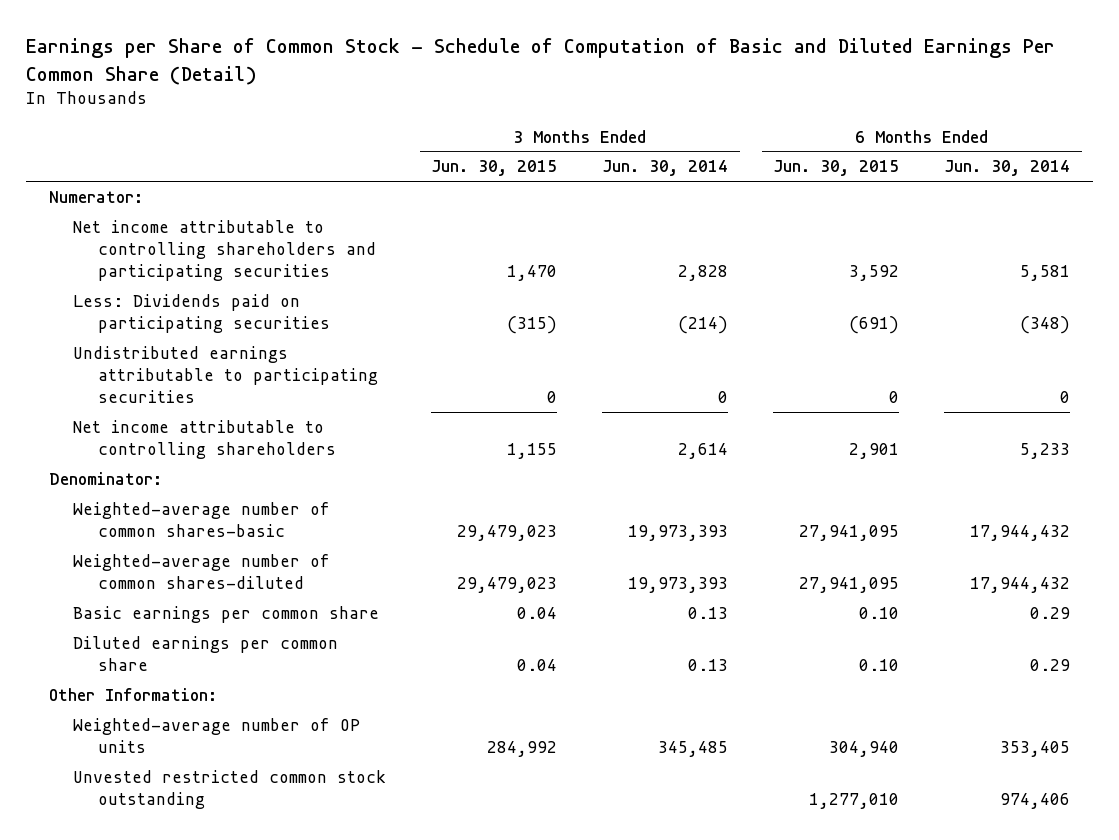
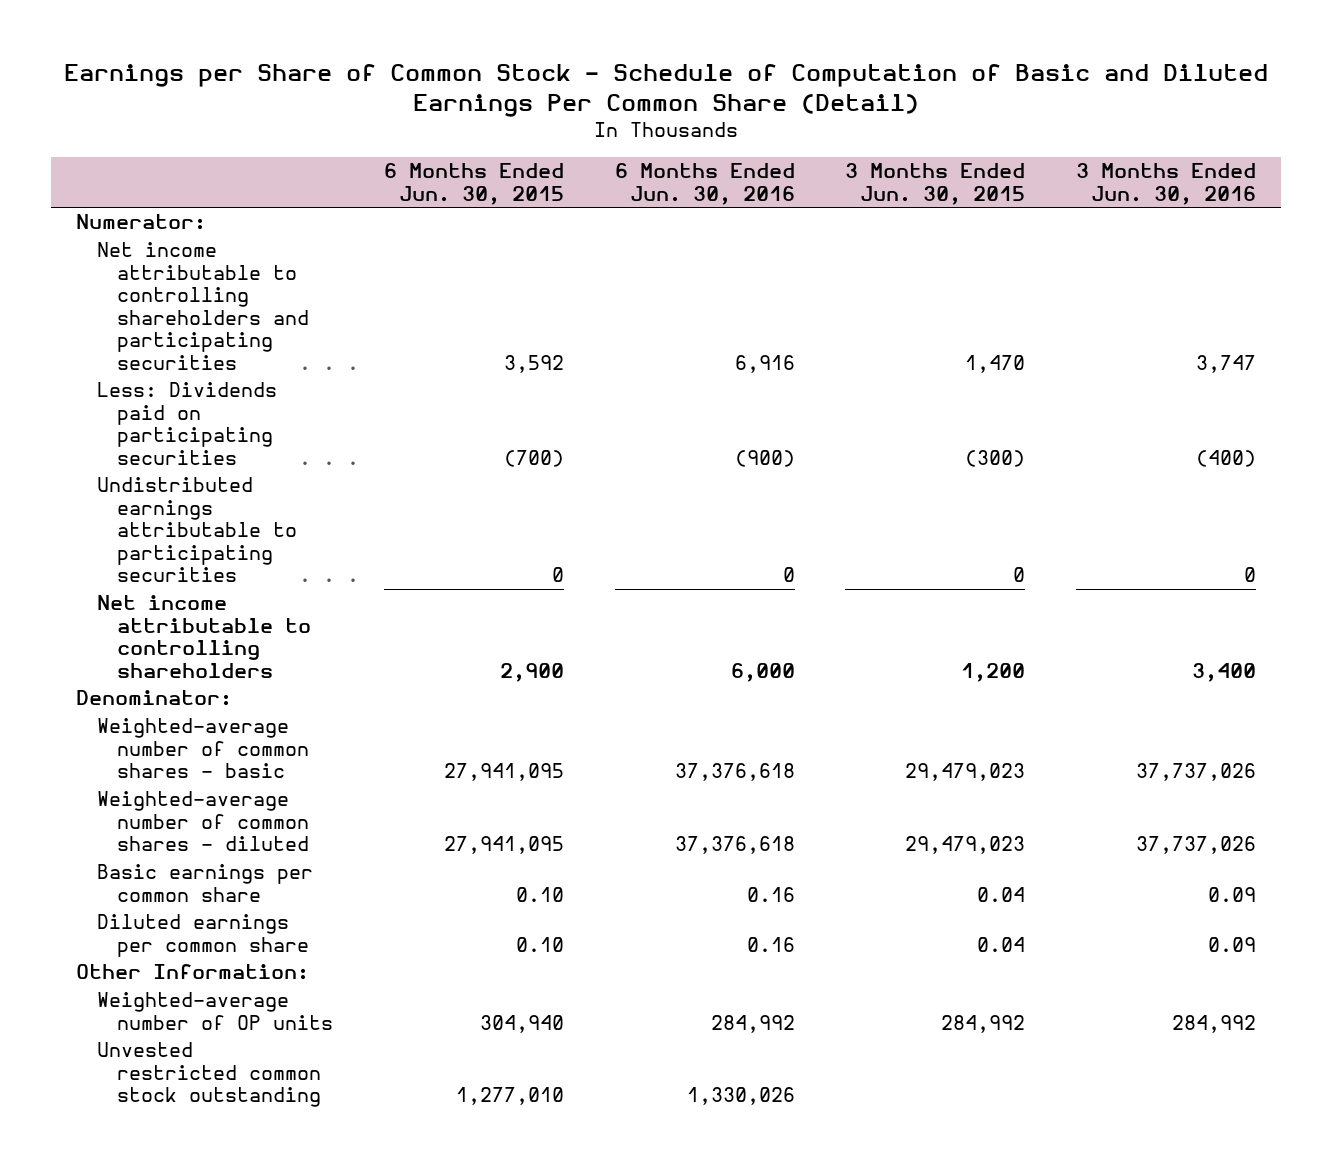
[602,160,729,177] Jun. 30, 2014 -> none
[944,160,1071,177] Jun. 30, 2014 -> none
none -> [614,163,795,205] 6 Months Ended Jun. 30, 2016
none -> [1076,163,1257,205] 3 Months Ended Jun. 30, 2016
[507,315,558,334] (315) -> [965,449,1026,467] (300)
[849,315,900,334] (691) -> [504,449,565,467] (700)
[507,442,558,459] 1,155 -> [961,662,1026,682] 1,200
[849,442,900,459] 2,901 -> [500,662,565,682] 2,900
[73,501,331,537] Weighted-average number of common shares-basic -> [96,718,310,779] Weighted-average number of common shares - basic
[73,553,331,589] Weighted-average number of common shares-diluted -> [96,791,310,852] Weighted-average number of common shares - diluted

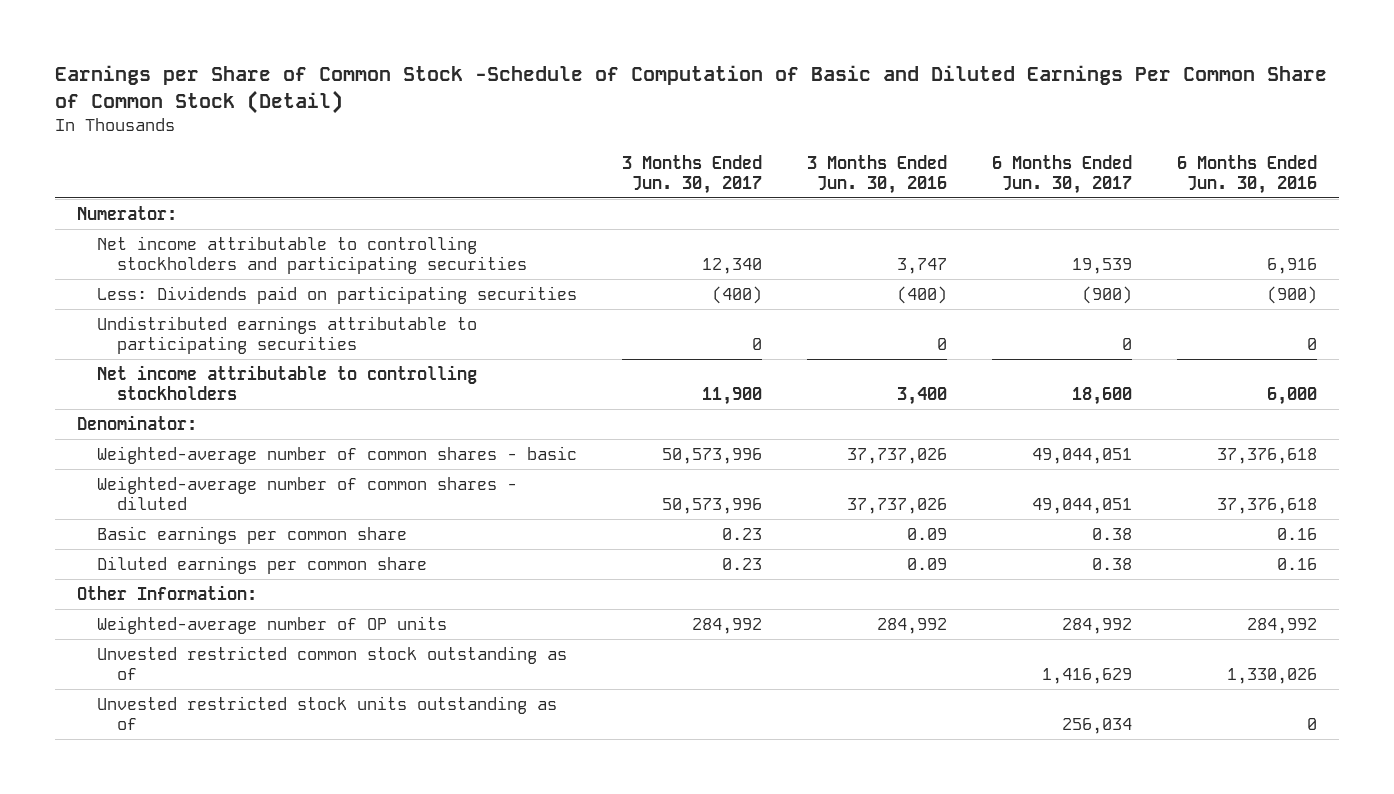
[64,63,1269,118] Earnings per Share of Common Stock - Schedule of Computation of Basic and Diluted Earnings Per Common Share (Detail) -> [54,65,1327,114] Earnings per Share of Common Stock -Schedule of Computation of Basic and Diluted Earnings Per Common Share of Common Stock (Detail)
[384,163,565,205] 6 Months Ended Jun. 30, 2015 -> none
[845,163,1026,205] 3 Months Ended Jun. 30, 2015 -> none
none -> [622,155,763,195] 3 Months Ended Jun. 30, 2017
none -> [991,155,1132,195] 6 Months Ended Jun. 30, 2017
[96,242,310,370] Net income attributable to controlling shareholders and participating securities -> [97,235,528,274] Net income attributable to controlling stockholders and participating securities
[96,595,312,678] Net income attributable to controlling shareholders -> [97,364,478,400] Net income attributable to controlling stockholders
[96,1042,322,1108] Unvested restricted common stock outstanding -> [97,645,568,680] Unvested restricted common stock outstanding as of
none -> [97,695,558,730] Unvested restricted stock units outstanding as of

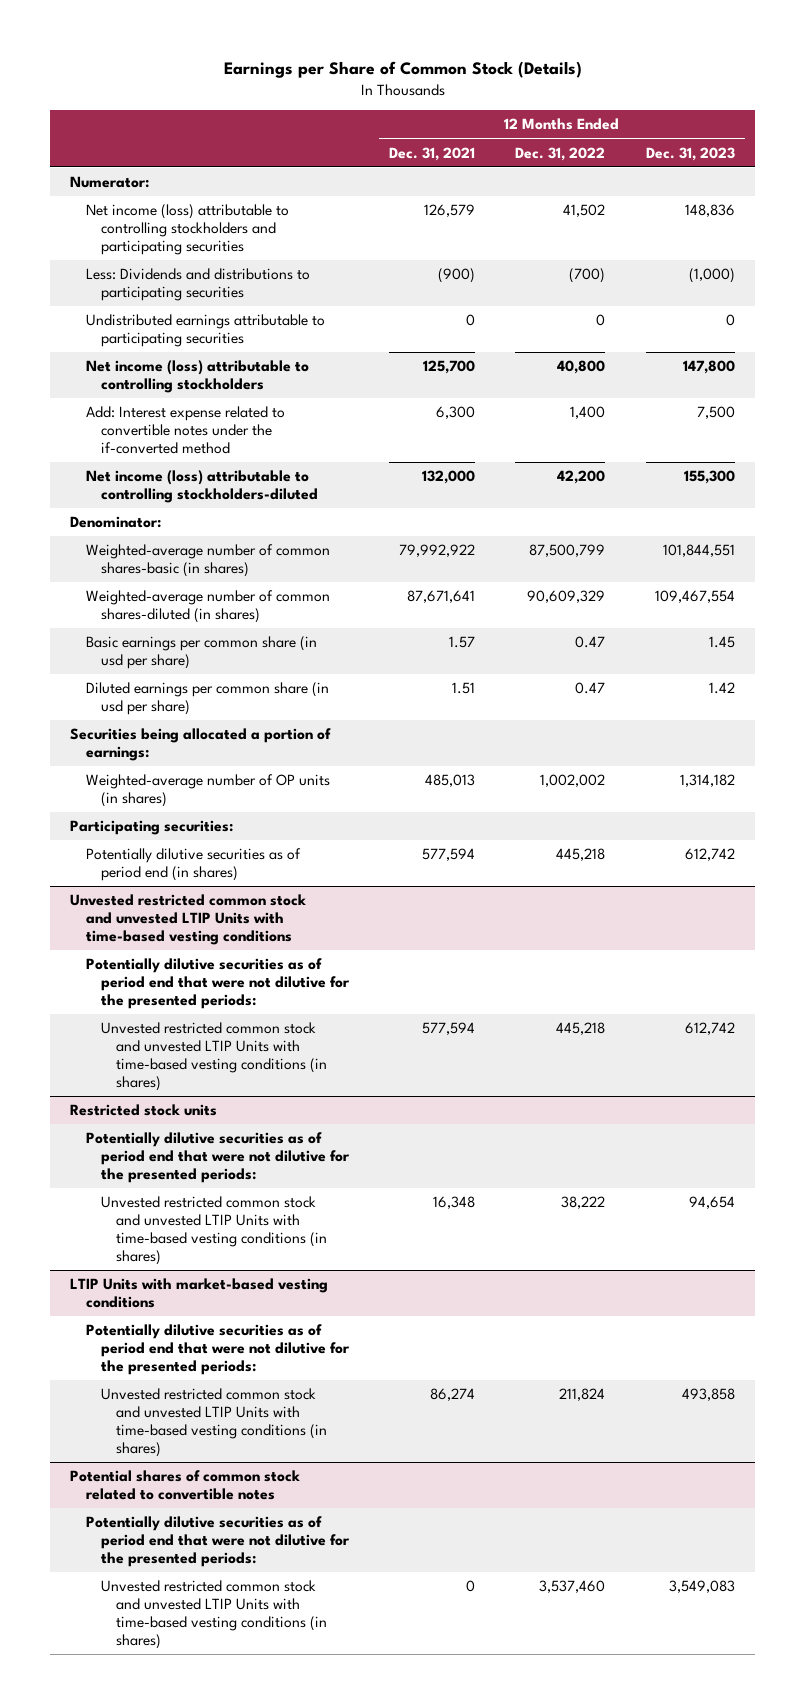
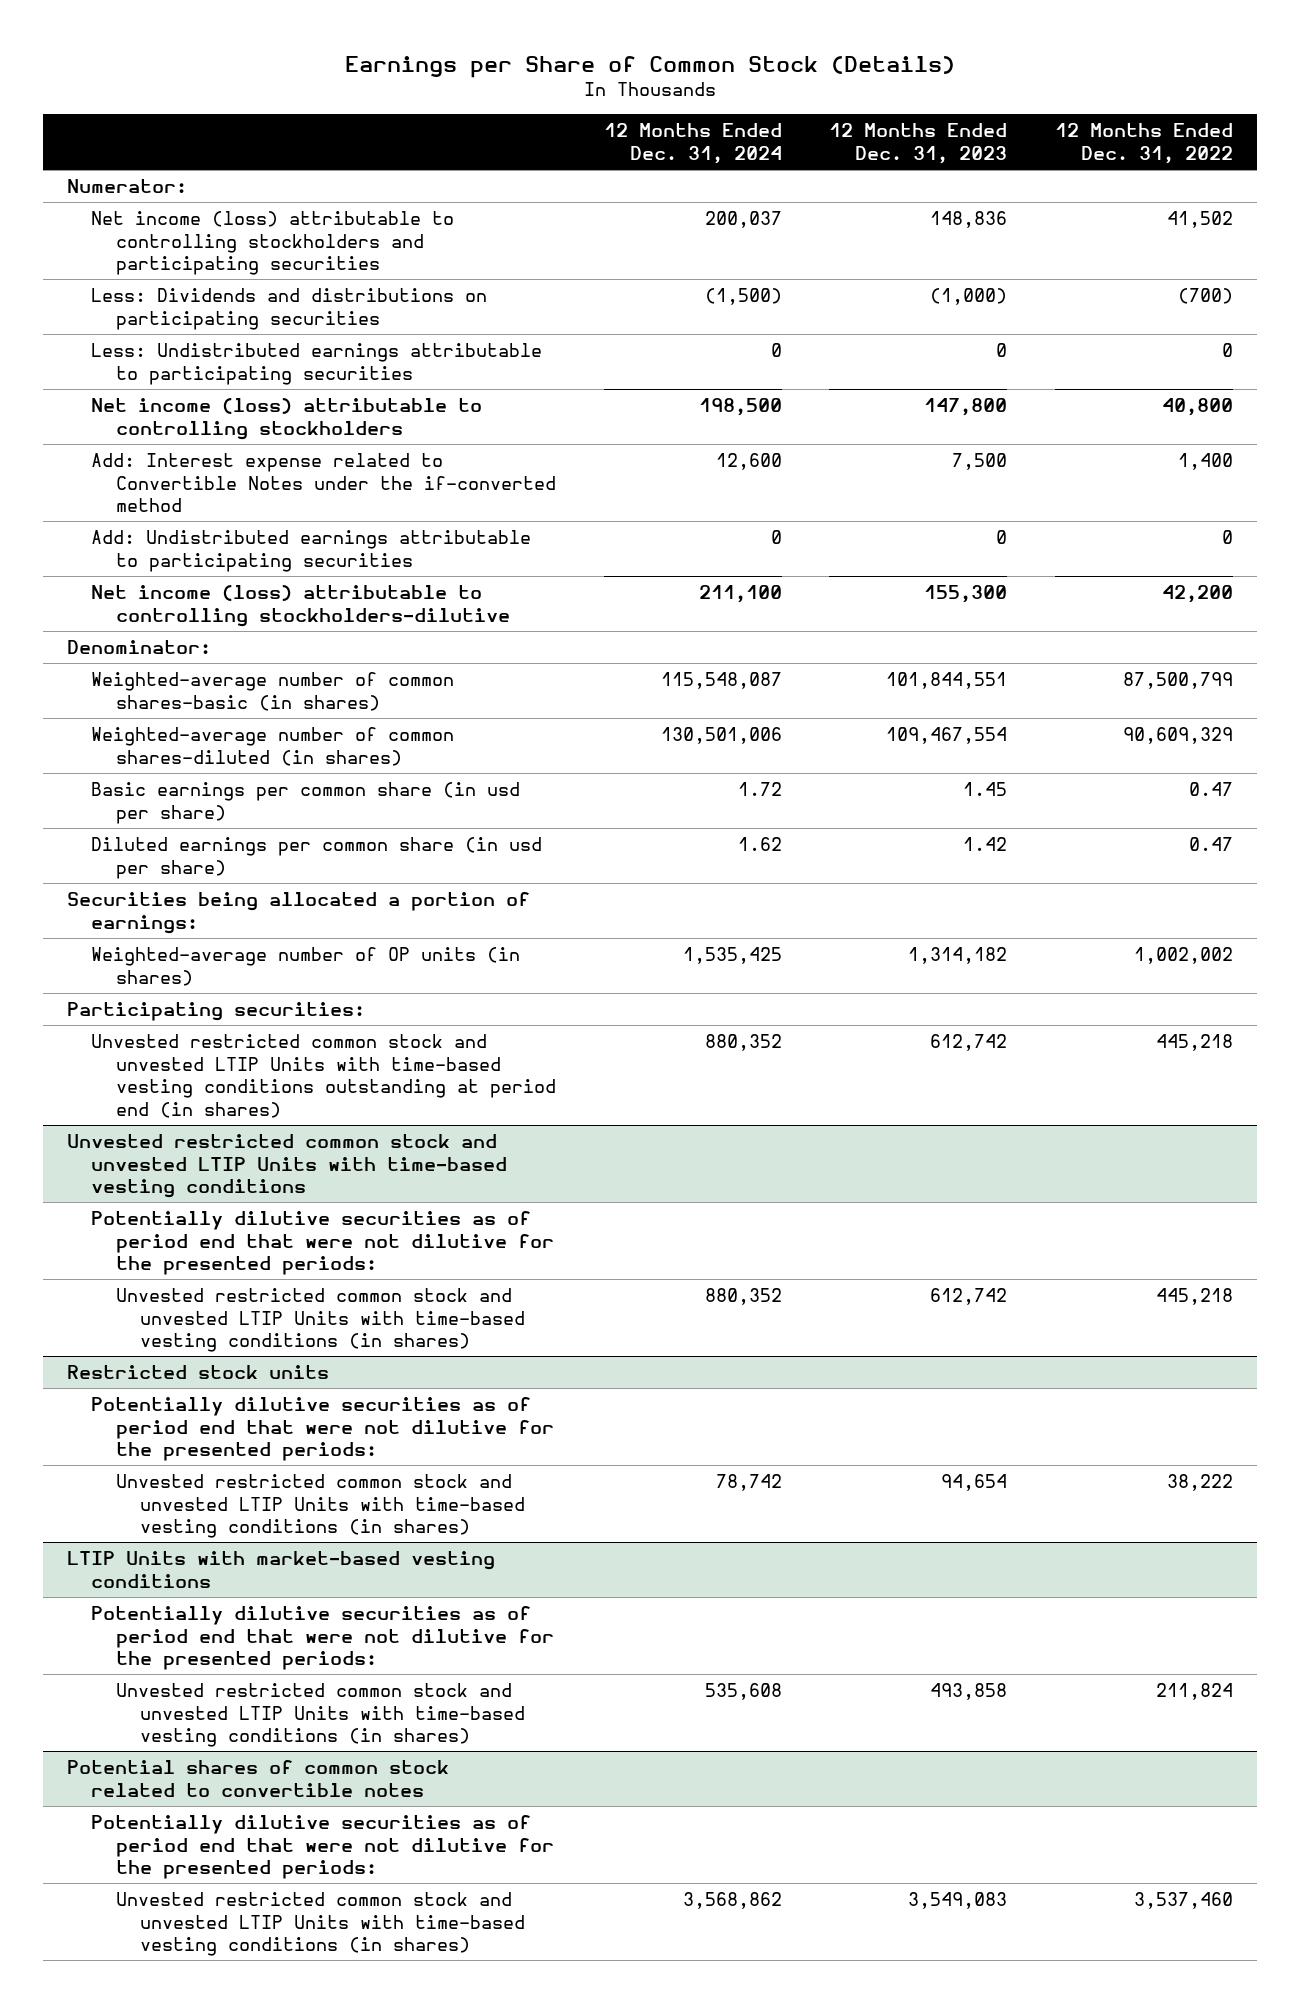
[389,146,476,161] Dec. 31, 2021 -> none
none -> [603,123,782,165] 12 Months Ended Dec. 31, 2024
[85,268,310,302] Less: Dividends and distributions to participating securities -> [91,287,488,330] Less: Dividends and distributions on participating securities
[85,314,325,348] Undistributed earnings attributable to participating securities -> [91,342,543,385] Less: Undistributed earnings attributable to participating securities
[85,406,285,455] Add: Interest expense related to convertible notes under the if-converted method -> [91,452,556,513] Add: Interest expense related to Convertible Notes under the if-converted method
none -> [91,529,532,572] Add: Undistributed earnings attributable to participating securities
[85,470,318,504] Net income (loss) attributable to controlling stockholders-diluted -> [91,584,510,627] Net income (loss) attributable to controlling stockholders-dilutive
[85,848,301,882] Potentially dilutive securities as of period end (in shares) -> [91,1033,556,1118] Unvested restricted common stock and unvested LTIP Units with time-based vesting conditions outstanding at period end (in shares)

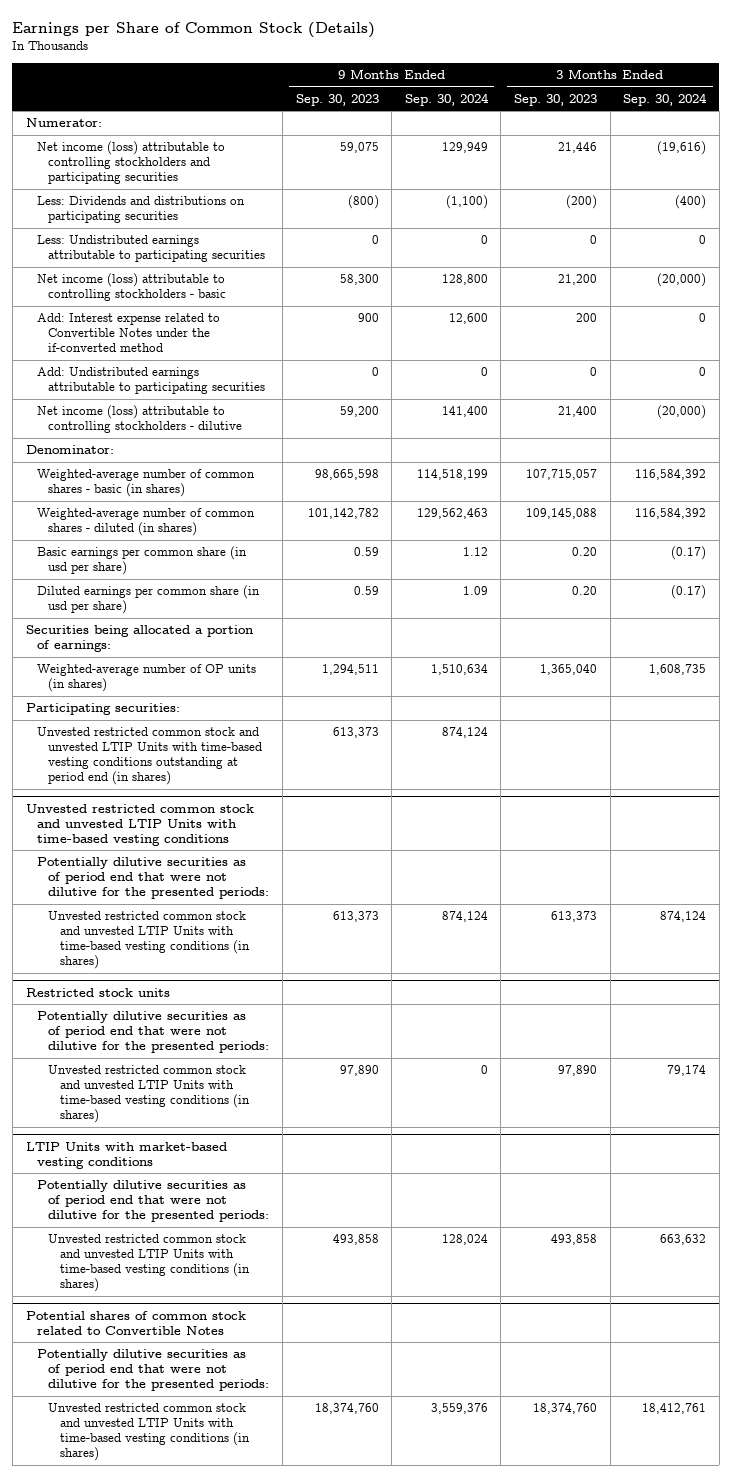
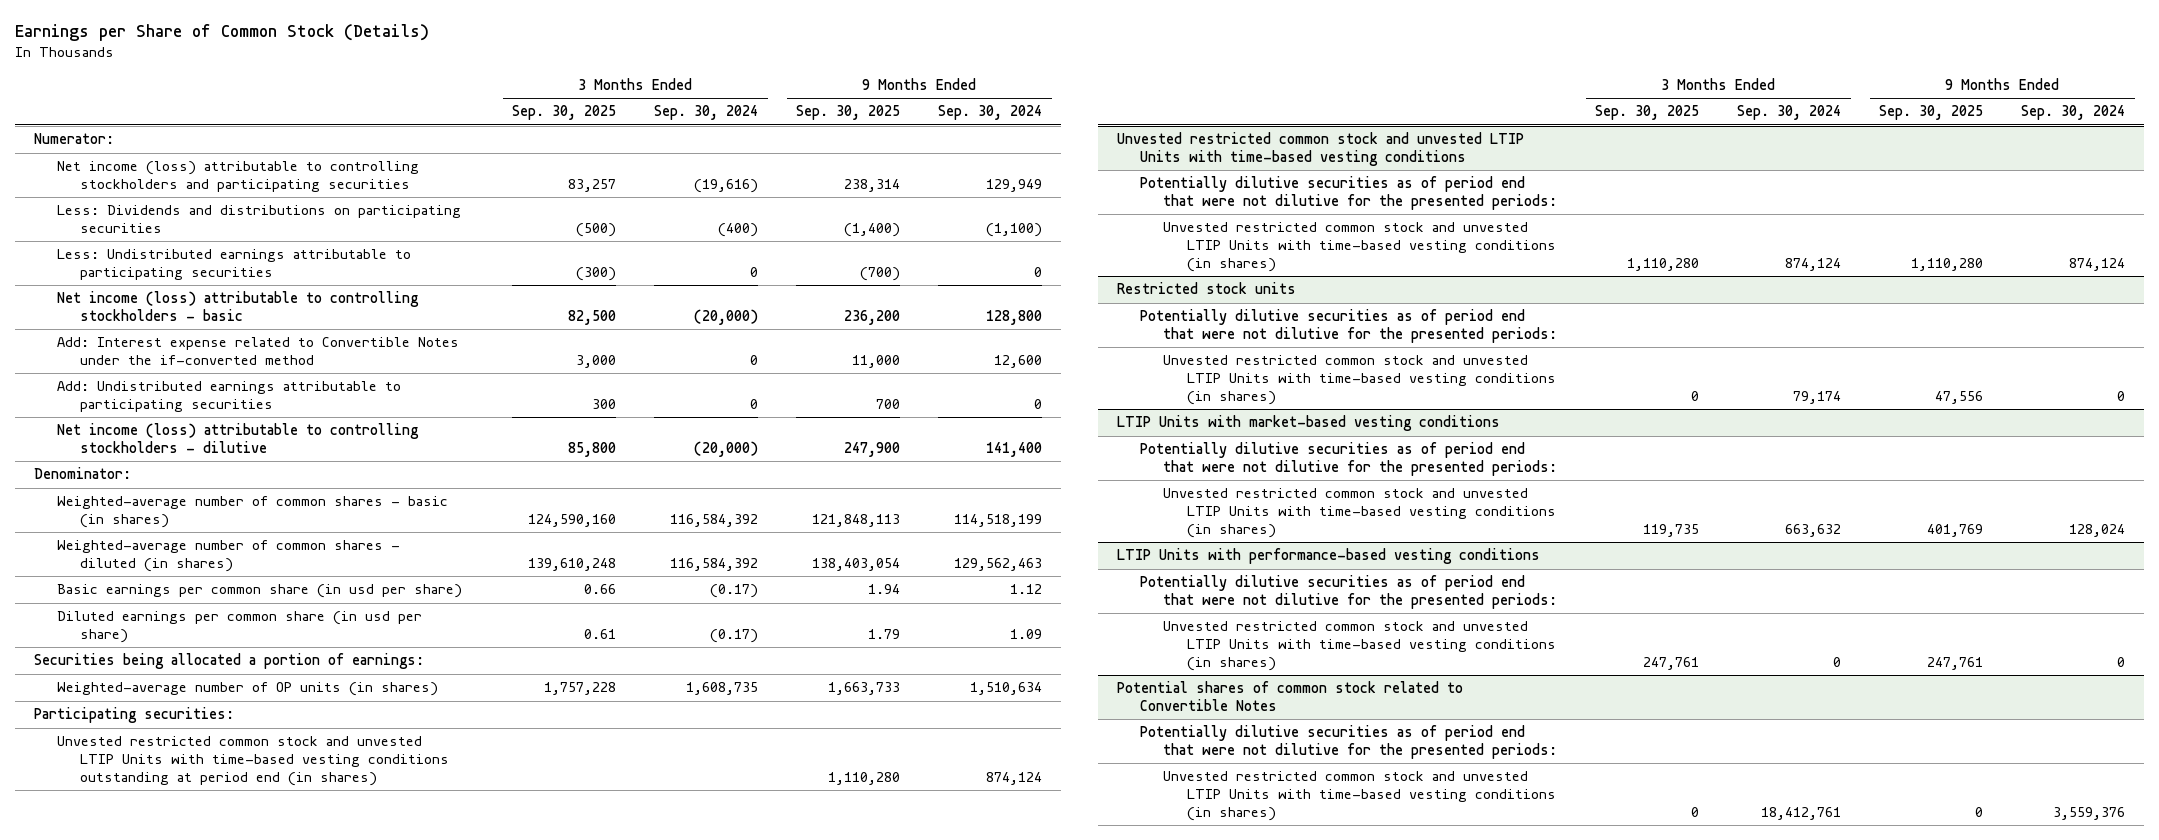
[295,93,379,106] Sep. 30, 2023 -> none
[513,93,597,106] Sep. 30, 2023 -> none
none -> [512,105,617,121] Sep. 30, 2025
none -> [796,105,901,121] Sep. 30, 2025
none -> [1116,548,1540,565] LTIP Units with performance-based vesting conditions
none -> [1140,575,1558,610] Potentially dilutive securities as of period end that were not dilutive for the presented periods:
none -> [1163,621,1556,671] Unvested restricted common stock and unvested LTIP Units with time-based vesting conditions (in shares)

